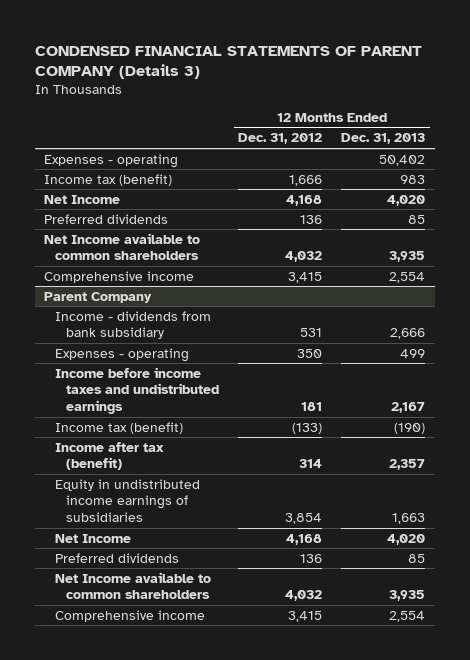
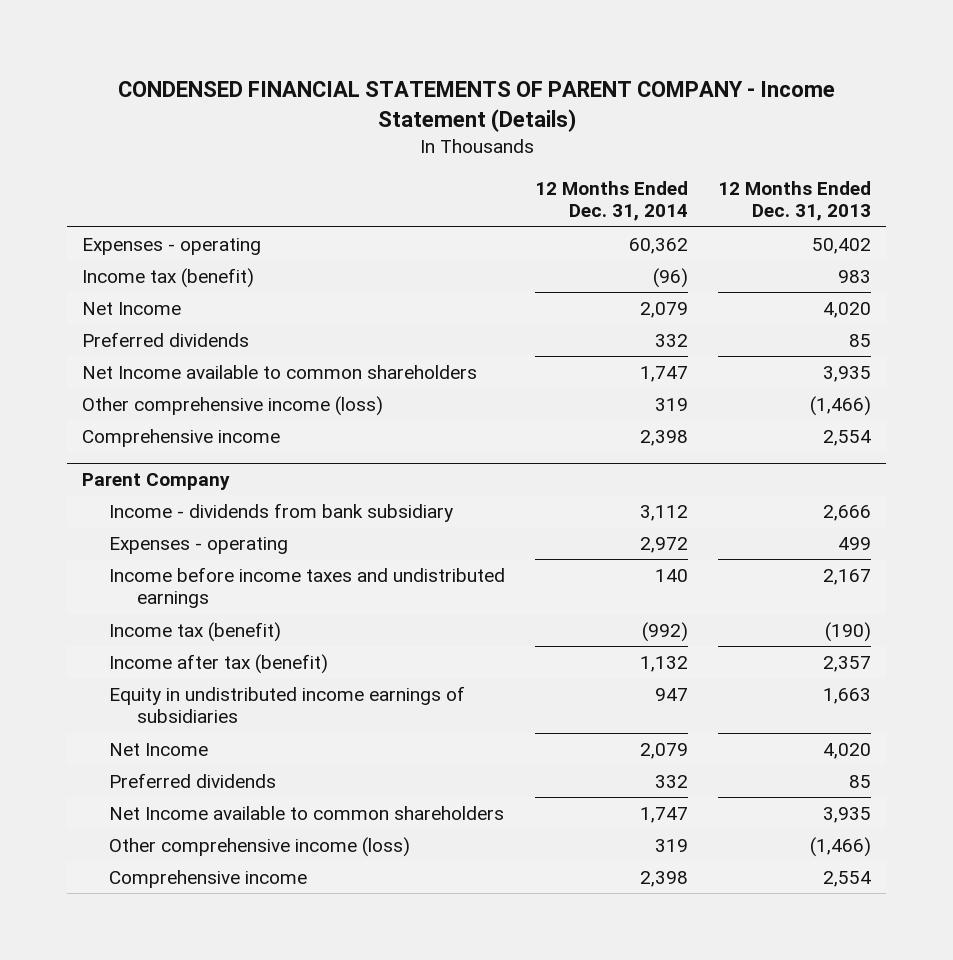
[34,45,422,80] CONDENSED FINANCIAL STATEMENTS OF PARENT COMPANY (Details 3) -> [117,80,835,132] CONDENSED FINANCIAL STATEMENTS OF PARENT COMPANY - Income Statement (Details)
[238,133,323,145] Dec. 31, 2012 -> none
none -> [535,180,689,222] 12 Months Ended Dec. 31, 2014
none -> [81,395,383,416] Other comprehensive income (loss)
none -> [109,836,411,857] Other comprehensive income (loss)

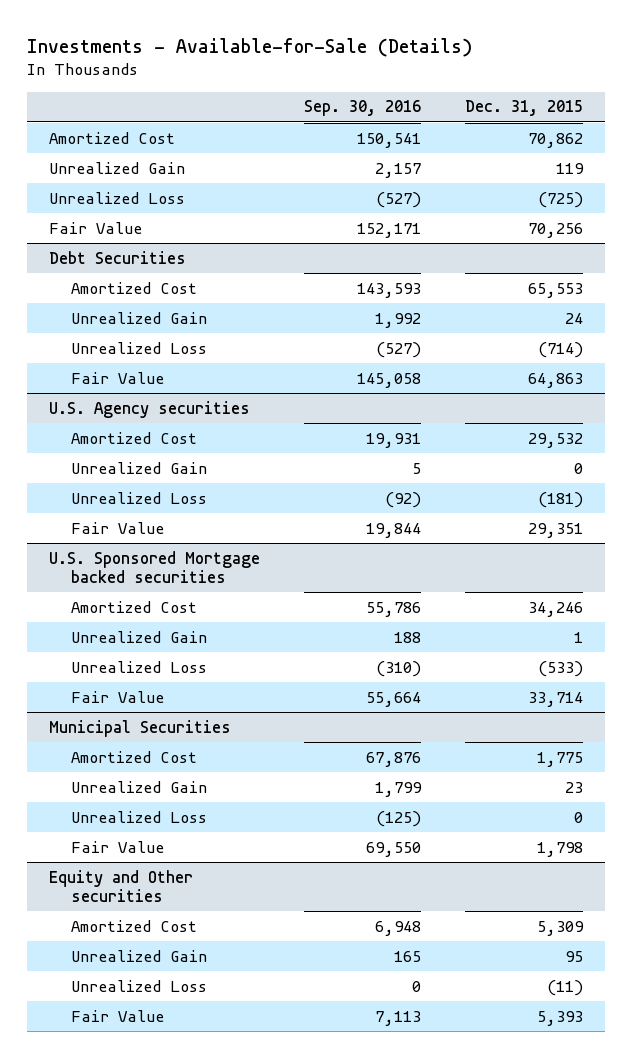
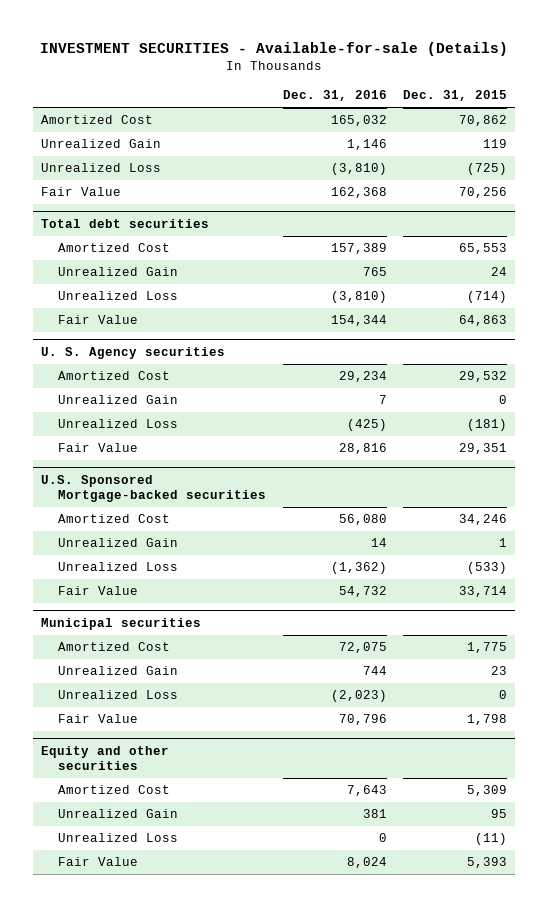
[26,37,472,57] Investments - Available-for-Sale (Details) -> [39,41,508,56] INVESTMENT SECURITIES - Available-for-sale (Details)
[303,100,421,117] Sep. 30, 2016 -> none
none -> [282,90,387,102] Dec. 31, 2016
[48,250,186,264] Debt Securities -> [41,218,210,228] Total debt securities
[48,400,250,418] U.S. Agency securities -> [41,346,226,359] U. S. Agency securities
[48,550,260,584] U.S. Sponsored Mortgage backed securities -> [41,474,267,503] U.S. Sponsored Mortgage-backed securities
[48,719,231,737] Municipal Securities -> [41,617,202,630] Municipal securities
[48,869,193,903] Equity and Other securities -> [41,745,170,771] Equity and other securities

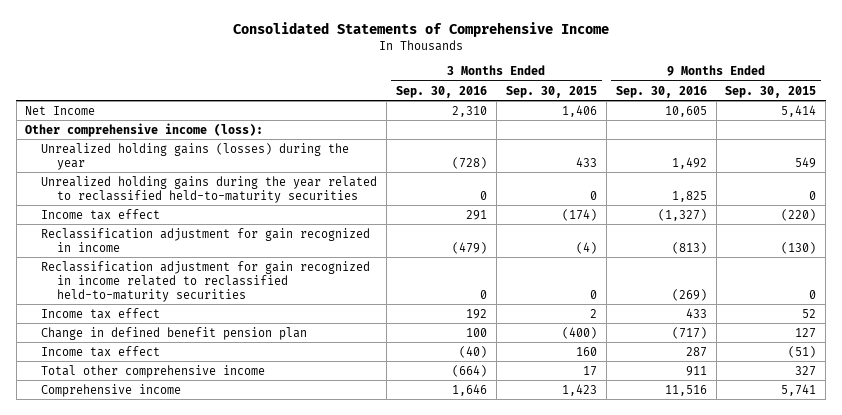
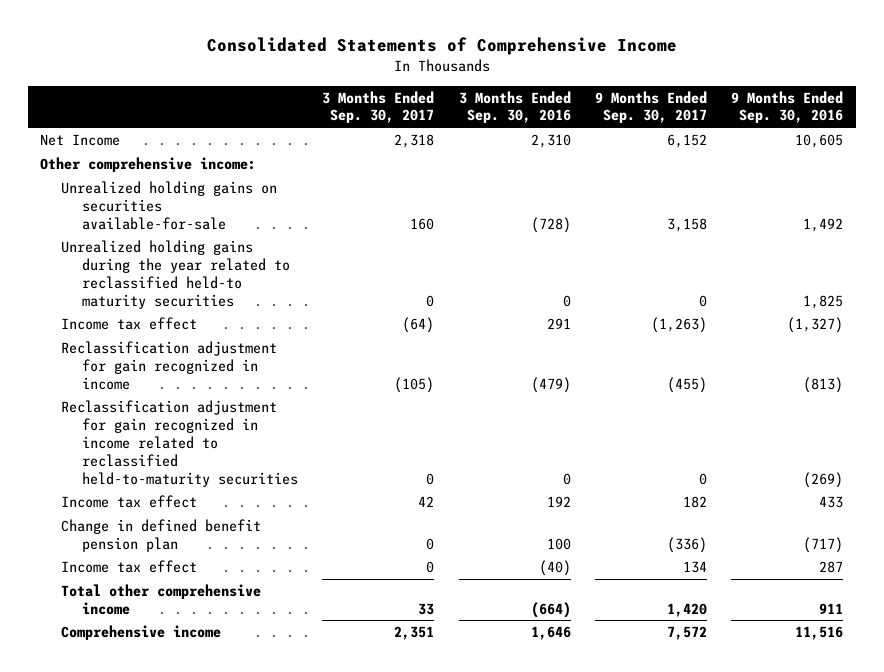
[505,85,597,98] Sep. 30, 2015 -> none
[725,85,817,98] Sep. 30, 2015 -> none
none -> [322,90,435,124] 3 Months Ended Sep. 30, 2017
none -> [595,90,708,124] 9 Months Ended Sep. 30, 2017
[25,122,264,137] Other comprehensive income (loss): -> [40,156,257,172] Other comprehensive income:
[41,142,350,170] Unrealized holding gains (losses) during the year -> [61,180,278,230] Unrealized holding gains on securities available-for-sale
[41,175,378,203] Unrealized holding gains during the year related to reclassified held-to-maturity securities -> [61,239,291,309] Unrealized holding gains during the year related to reclassified held-to maturity securities

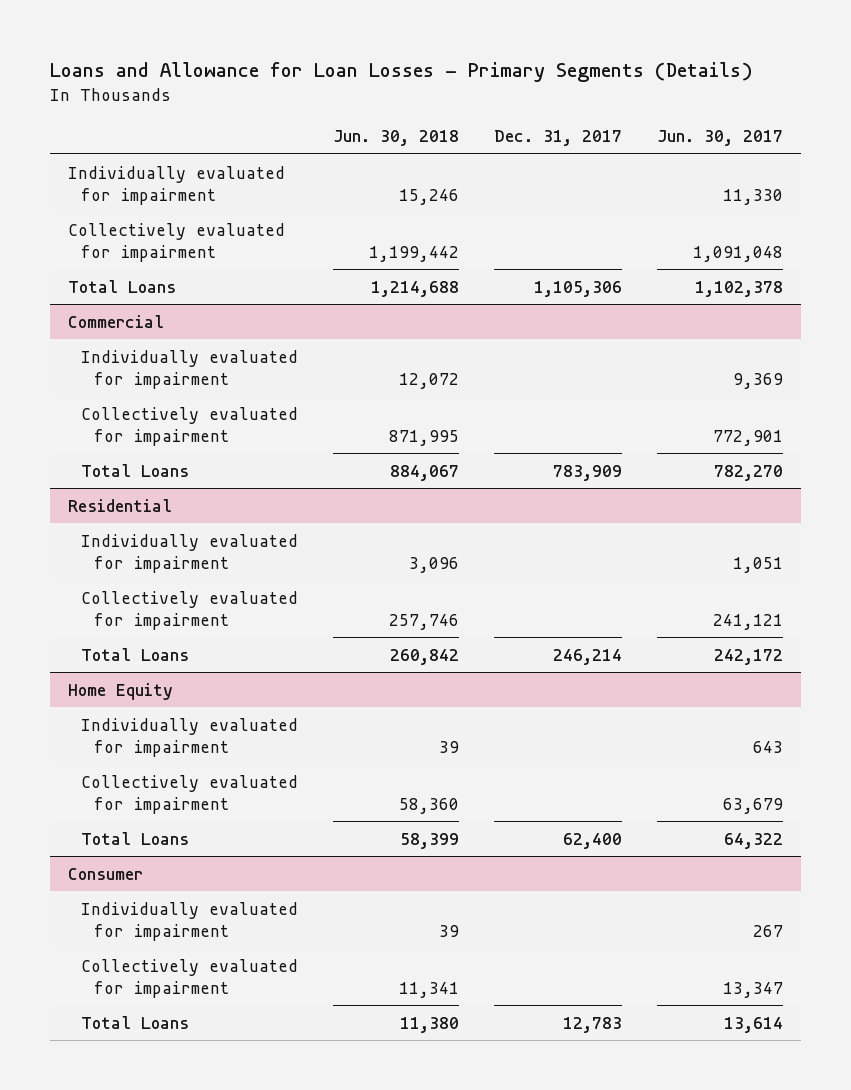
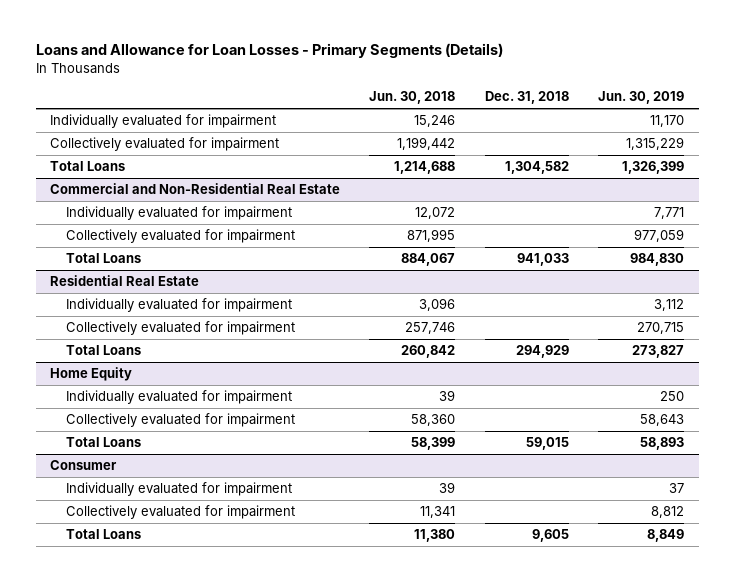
[494,130,623,147] Dec. 31, 2017 -> none
[657,130,784,147] Jun. 30, 2017 -> none
none -> [484,91,569,105] Dec. 31, 2018
none -> [597,91,684,105] Jun. 30, 2019
[67,314,164,328] Commercial -> [50,183,341,195] Commercial and Non-Residential Real Estate
[67,498,172,512] Residential -> [50,275,200,287] Residential Real Estate

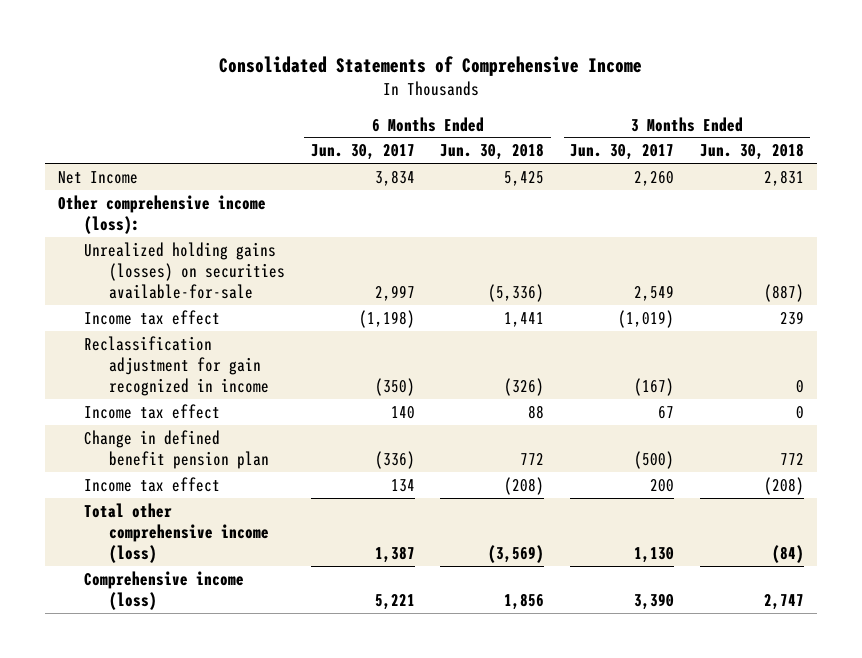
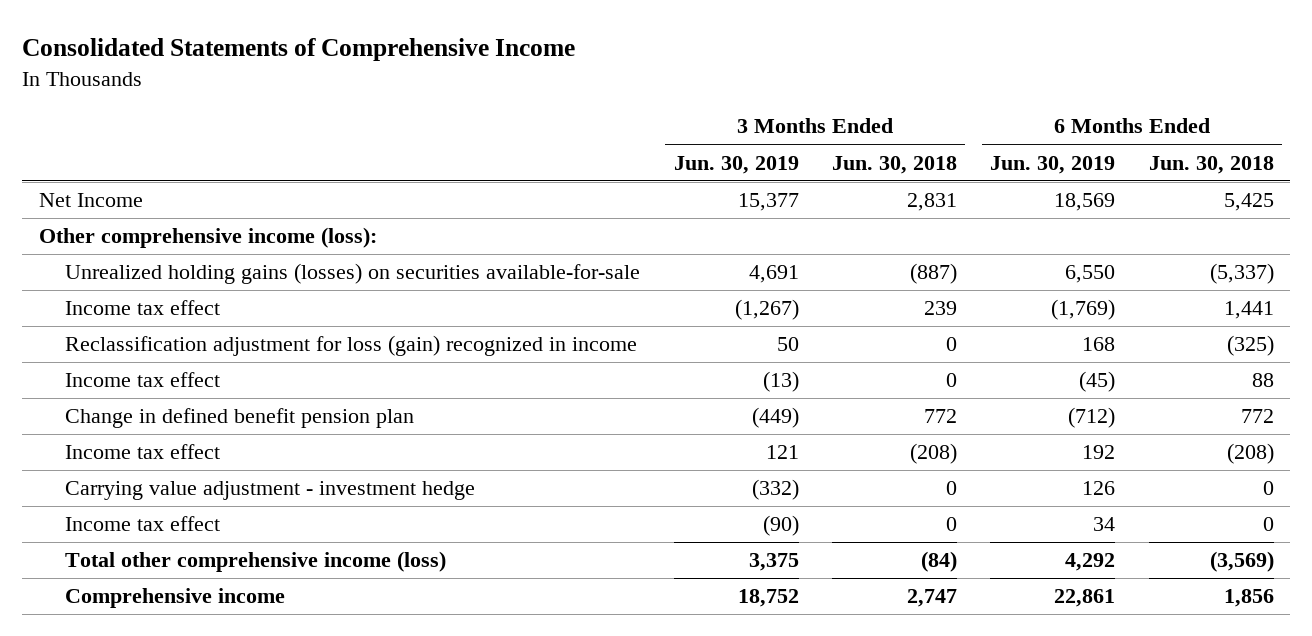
[310,144,415,161] Jun. 30, 2017 -> none
[570,144,675,161] Jun. 30, 2017 -> none
none -> [673,155,799,174] Jun. 30, 2019
none -> [990,155,1116,174] Jun. 30, 2019
[488,284,545,303] (5,336) -> [1209,263,1274,285] (5,337)
[83,335,270,397] Reclassification adjustment for gain recognized in income -> [65,335,638,357] Reclassification adjustment for loss (gain) recognized in income
[504,378,545,397] (326) -> [1226,335,1274,357] (325)
none -> [65,481,476,501] Carrying value adjustment - investment hedge
none -> [65,516,221,532] Income tax effect
[83,570,244,611] Comprehensive income (loss) -> [65,588,286,609] Comprehensive income

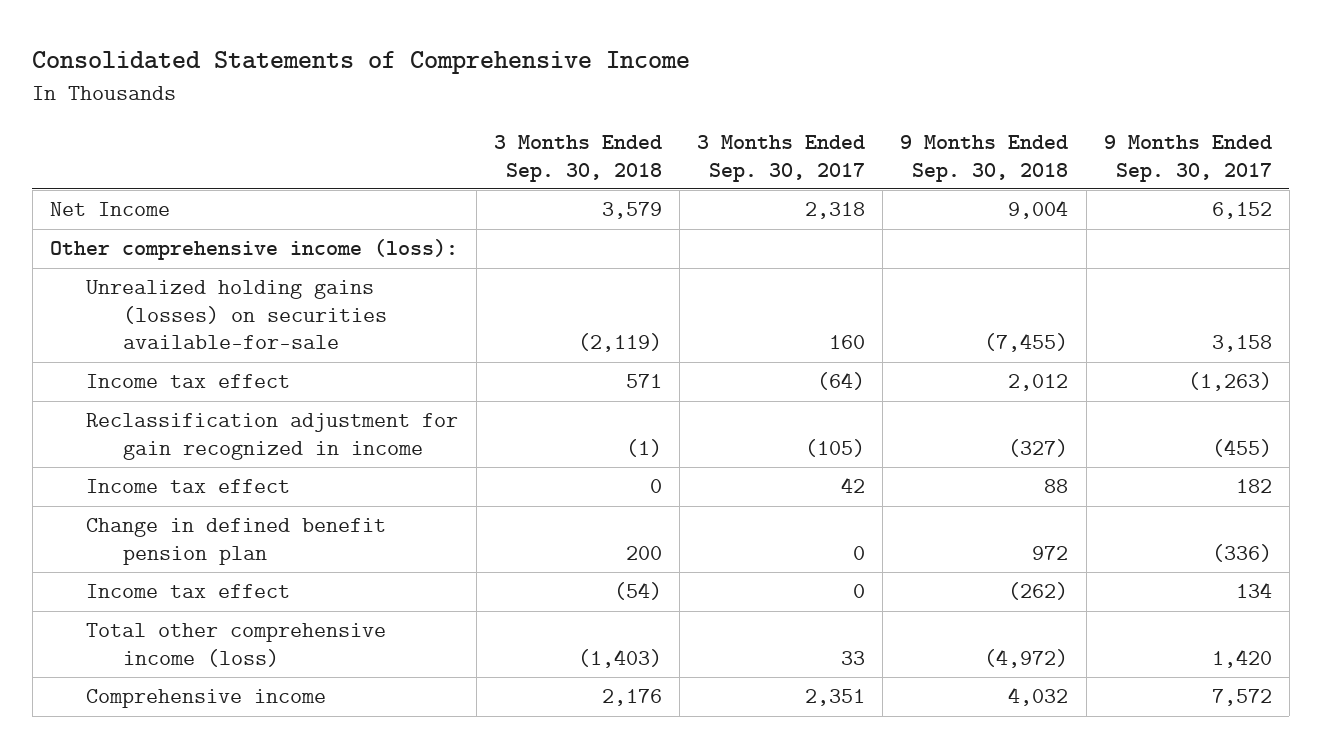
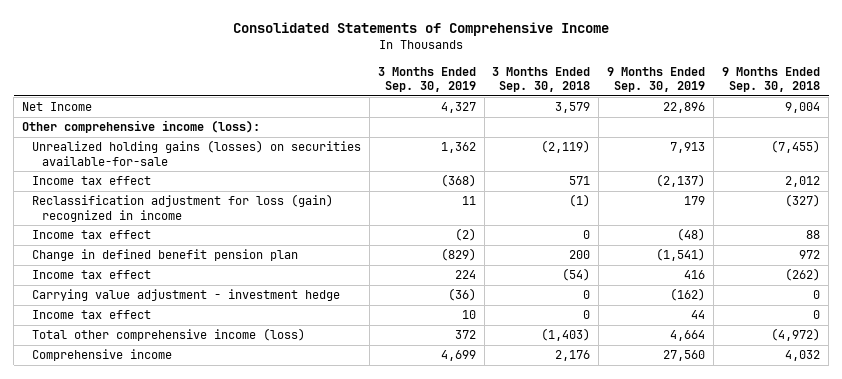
[697,135,866,182] 3 Months Ended Sep. 30, 2017 -> none
[1103,135,1272,182] 9 Months Ended Sep. 30, 2017 -> none
none -> [377,66,476,93] 3 Months Ended Sep. 30, 2019
none -> [607,66,706,93] 9 Months Ended Sep. 30, 2019
[86,413,459,460] Reclassification adjustment for gain recognized in income -> [31,194,333,222] Reclassification adjustment for loss (gain) recognized in income
none -> [31,289,340,302] Carrying value adjustment - investment hedge
none -> [31,310,151,320] Income tax effect

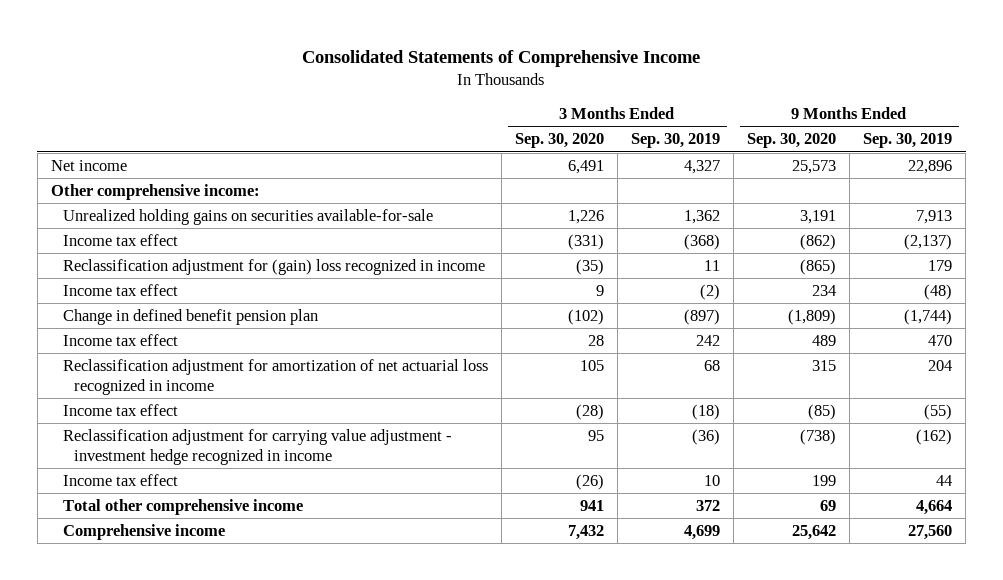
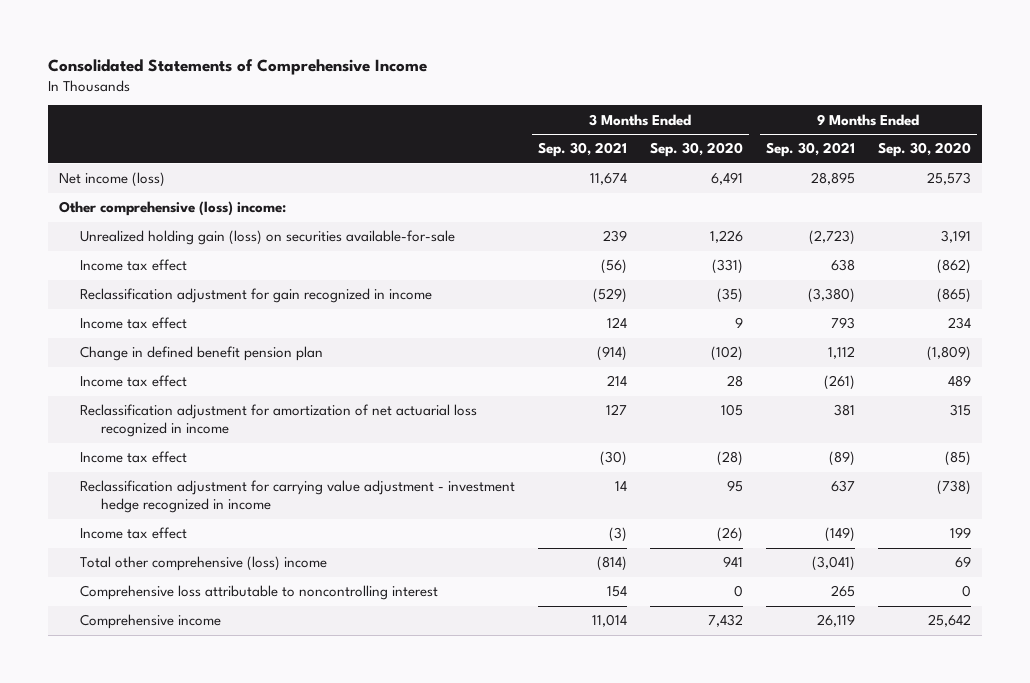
[630,133,720,149] Sep. 30, 2019 -> none
[862,133,952,149] Sep. 30, 2019 -> none
none -> [537,142,627,158] Sep. 30, 2021
none -> [765,142,855,158] Sep. 30, 2021
[50,160,127,172] Net income -> [59,172,166,188] Net income (loss)
[50,184,260,201] Other comprehensive income: -> [59,201,287,217] Other comprehensive (loss) income:
[62,209,433,226] Unrealized holding gains on securities available-for-sale -> [80,230,456,246] Unrealized holding gain (loss) on securities available-for-sale
[62,259,485,276] Reclassification adjustment for (gain) loss recognized in income -> [80,288,433,304] Reclassification adjustment for gain recognized in income
[62,499,303,516] Total other comprehensive income -> [80,556,328,572] Total other comprehensive (loss) income
none -> [80,585,439,601] Comprehensive loss attributable to noncontrolling interest

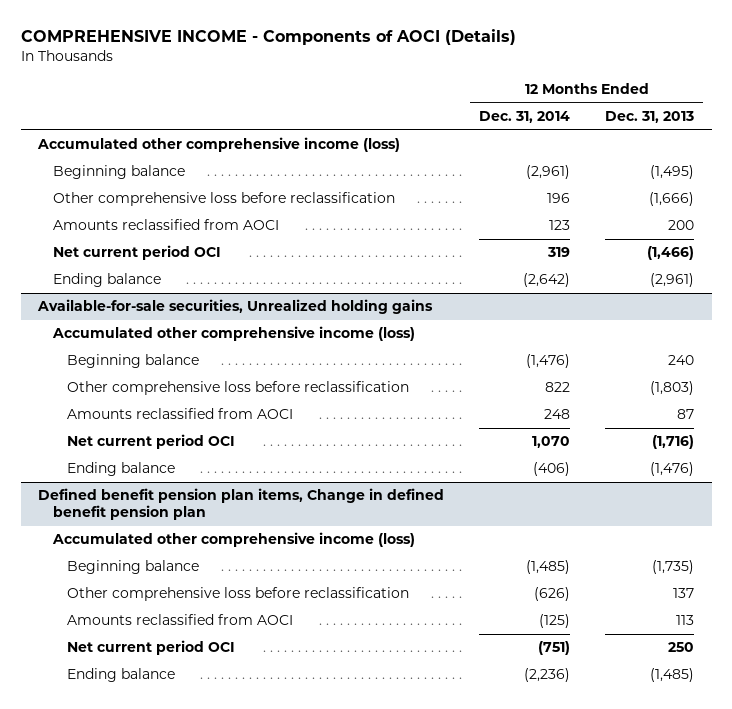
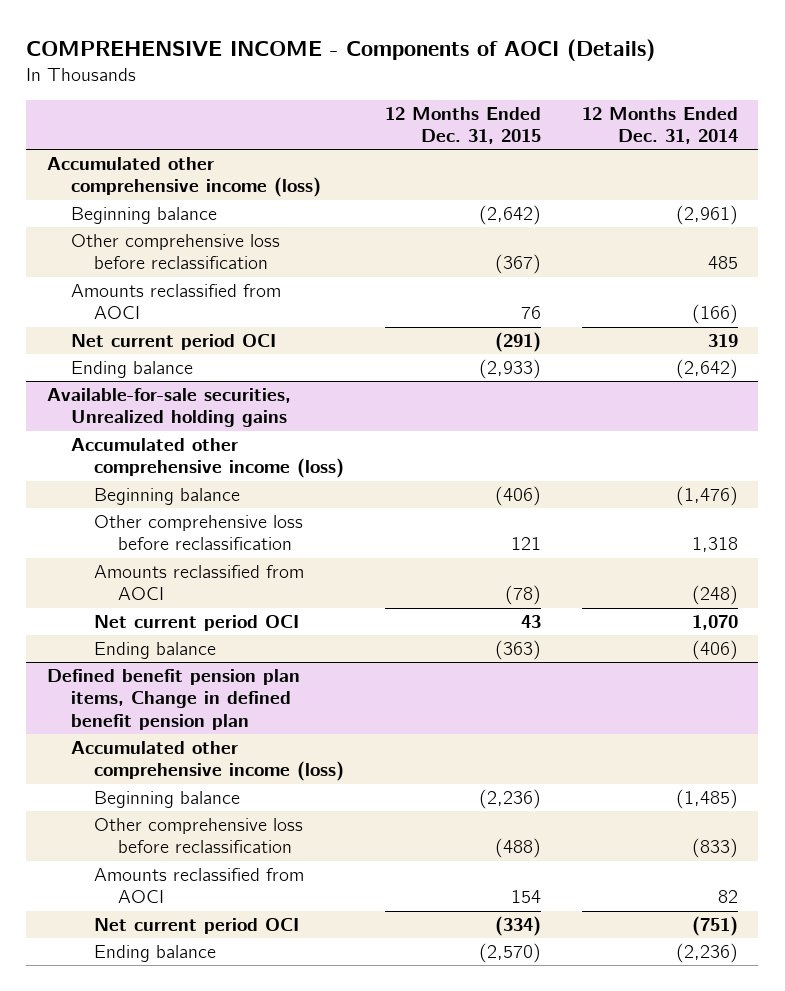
[605,110,695,123] Dec. 31, 2013 -> none
none -> [385,106,542,145] 12 Months Ended Dec. 31, 2015
[547,193,571,204] 196 -> [708,256,739,270] 485
[549,220,571,231] 123 -> [692,304,739,325] (166)
[545,382,571,393] 822 -> [692,537,739,553] 1,318
[544,409,571,420] 248 -> [692,585,739,606] (248)
[534,587,571,602] (626) -> [692,838,739,859] (833)
[539,614,571,629] (125) -> [718,890,739,904] 82

